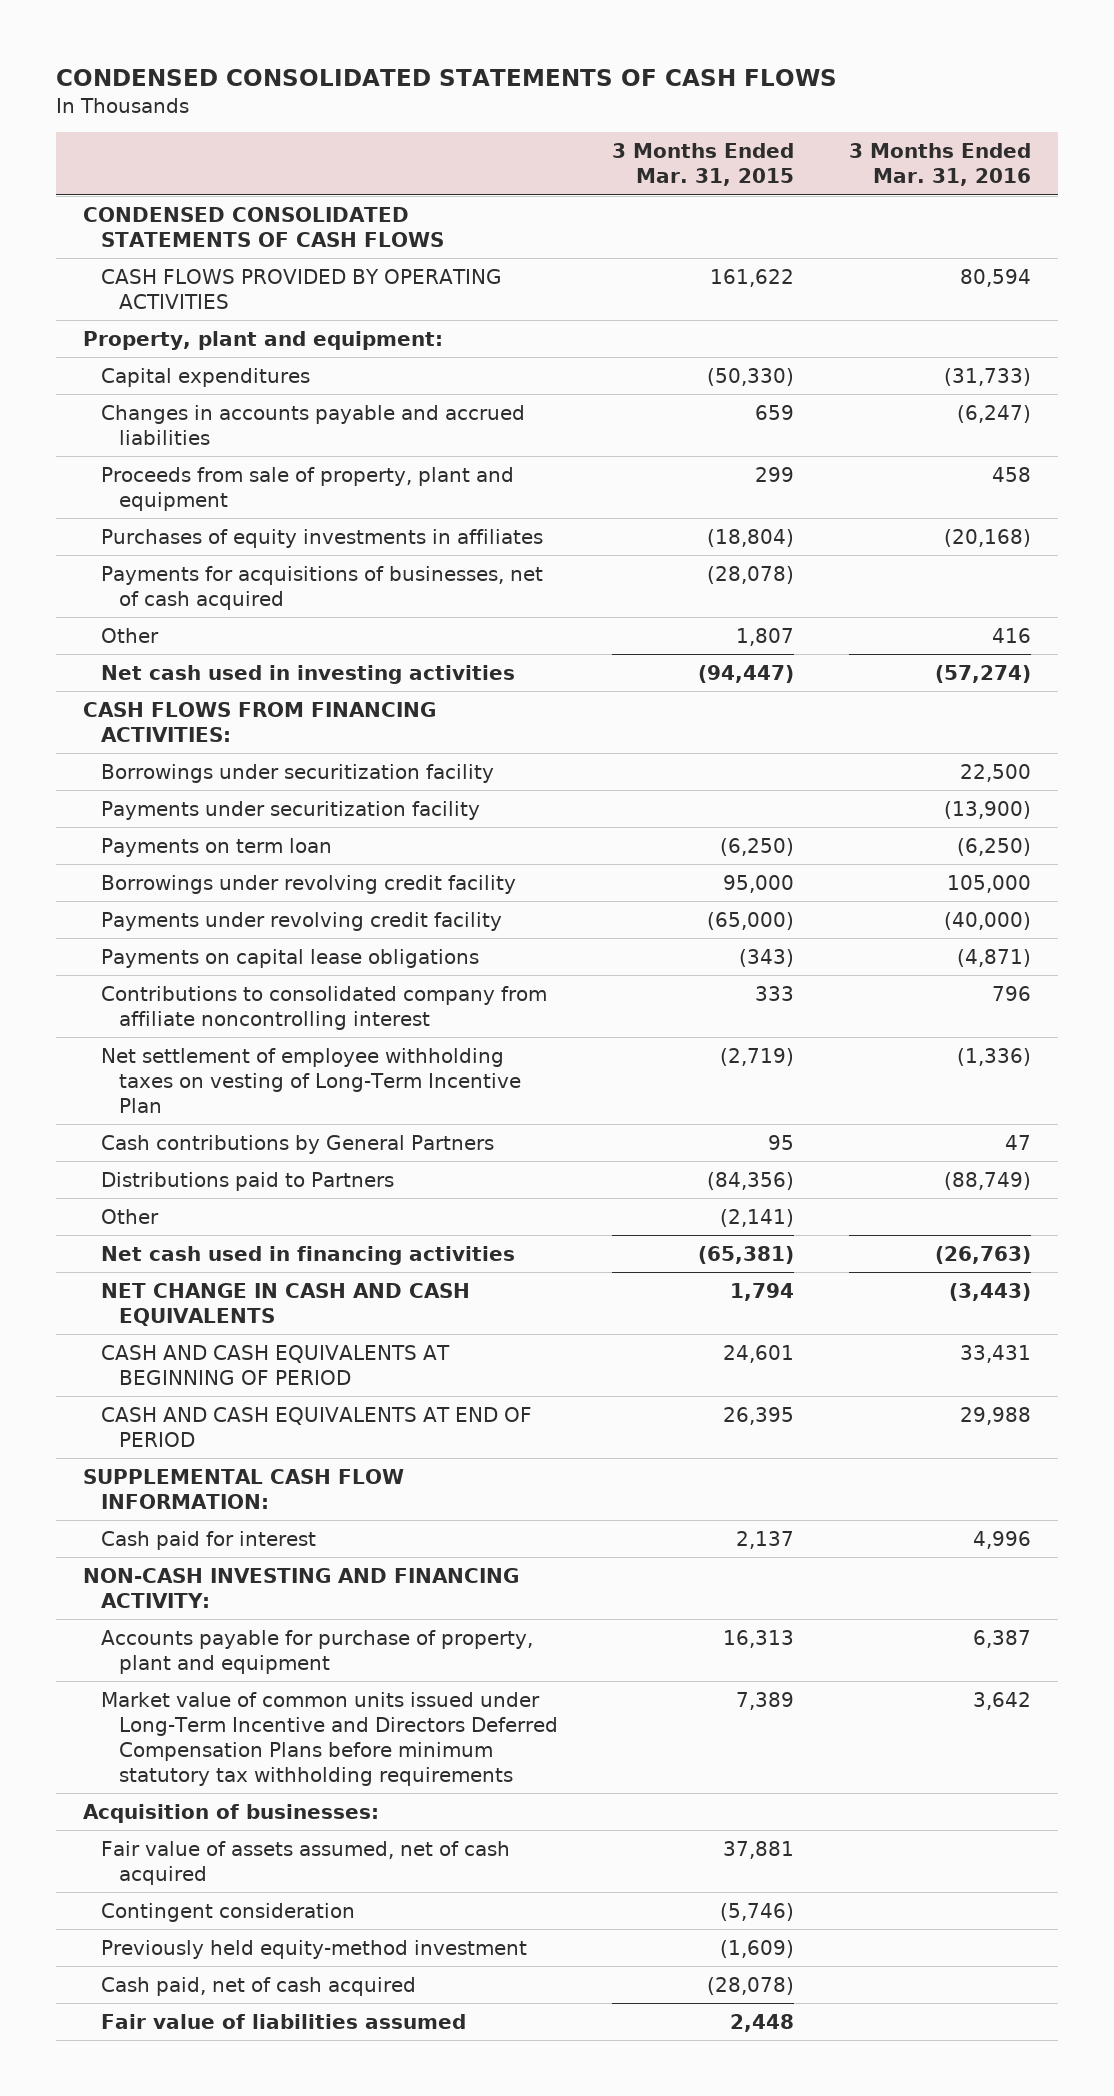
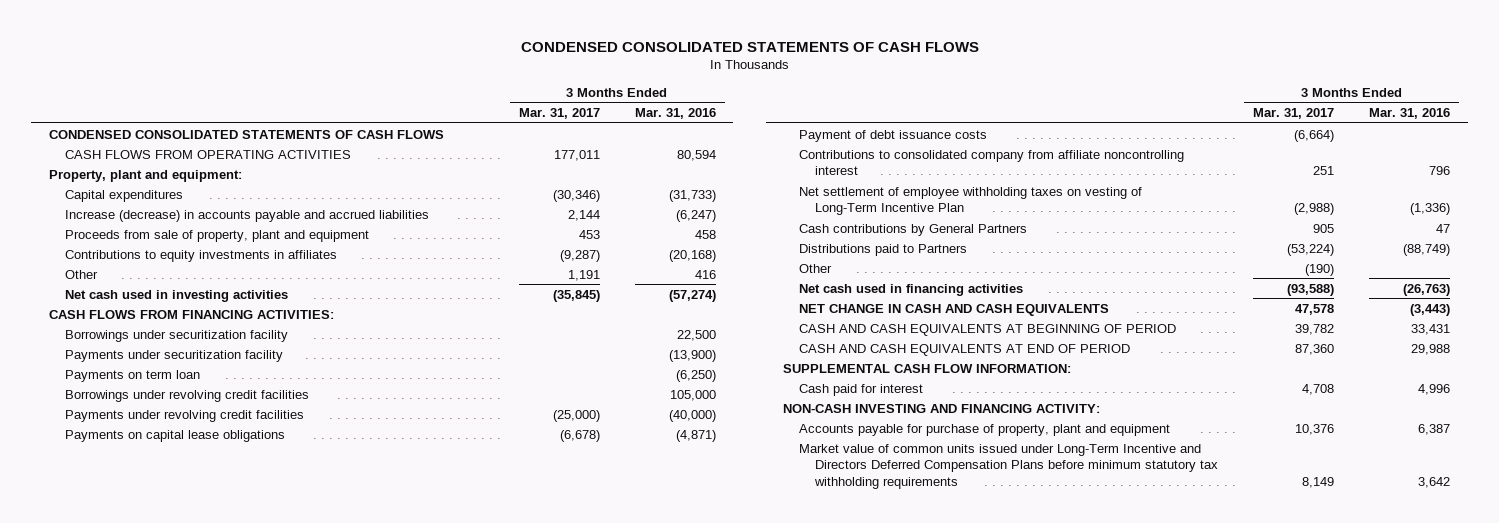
[612,143,795,187] 3 Months Ended Mar. 31, 2015 -> none
none -> [518,108,600,120] Mar. 31, 2017
[100,268,502,309] CASH FLOWS PROVIDED BY OPERATING ACTIVITIES -> [64,149,351,159] CASH FLOWS FROM OPERATING ACTIVITIES
[100,404,525,445] Changes in accounts payable and accrued liabilities -> [64,209,429,222] Increase (decrease) in accounts payable and accrued liabilities
[100,565,543,610] Payments for acquisitions of businesses, net of cash acquired -> none
[100,528,543,548] Purchases of equity investments in affiliates -> [64,249,337,262] Contributions to equity investments in affiliates
[100,874,516,894] Borrowings under revolving credit facility -> [64,389,309,402] Borrowings under revolving credit facilities
[100,911,502,931] Payments under revolving credit facility -> [64,409,304,422] Payments under revolving credit facilities
none -> [799,129,988,142] Payment of debt issuance costs
[83,1803,380,1823] Acquisition of businesses: -> none
[100,1840,510,1885] Fair value of assets assumed, net of cash acquired -> none
[100,1902,355,1922] Contingent consideration -> none
[100,1939,527,1959] Previously held equity-method investment -> none
[100,1976,416,1996] Cash paid, net of cash acquired -> none
[100,2013,466,2029] Fair value of liabilities assumed -> none

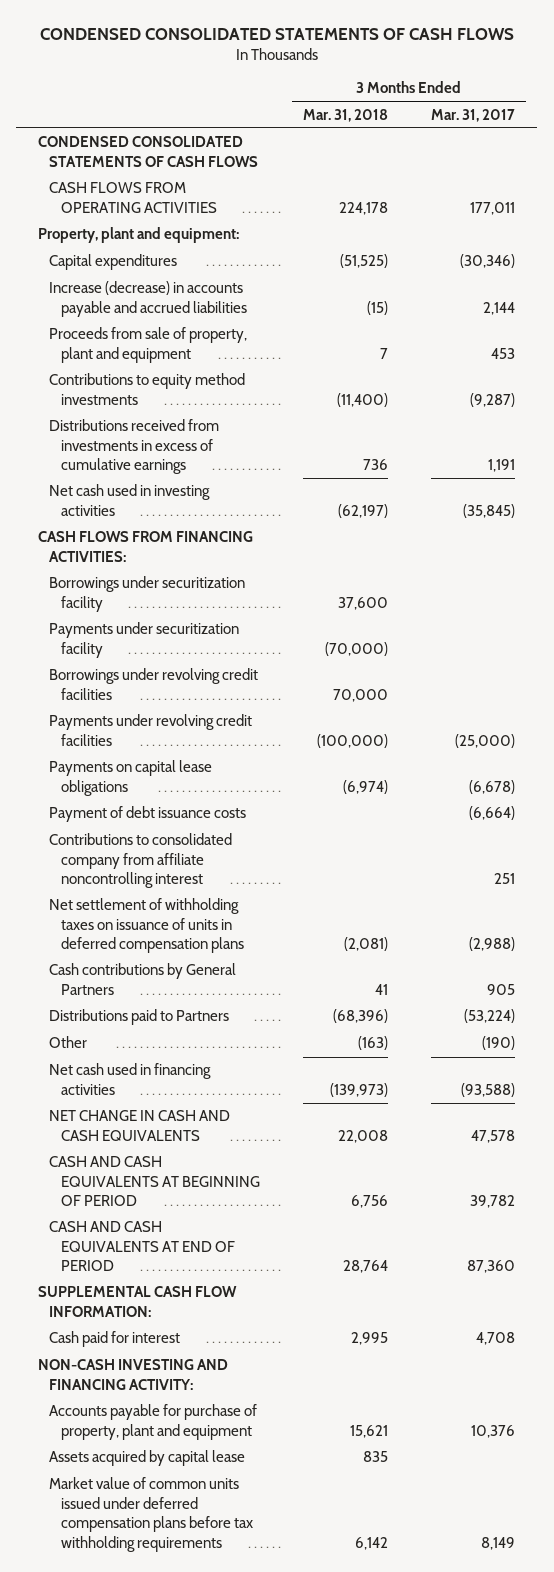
[634,108,716,120] Mar. 31, 2016 -> none
none -> [303,108,389,122] Mar. 31, 2018
[64,249,337,262] Contributions to equity investments in affiliates -> [49,373,246,405] Contributions to equity method investments
[64,269,98,279] Other -> [49,419,220,475] Distributions received from investments in excess of cumulative earnings
[64,369,200,382] Payments on term loan -> none
[799,186,1143,216] Net settlement of employee withholding taxes on vesting of Long-Term Incentive Plan -> [49,898,244,954] Net settlement of withholding taxes on issuance of units in deferred compensation plans
none -> [49,1450,246,1467] Assets acquired by capital lease
[799,443,1219,489] Market value of common units issued under Long-Term Incentive and Directors Deferred Compensation Plans before minimum statutory tax withholding requirements -> [49,1477,253,1552] Market value of common units issued under deferred compensation plans before tax withholding requirements

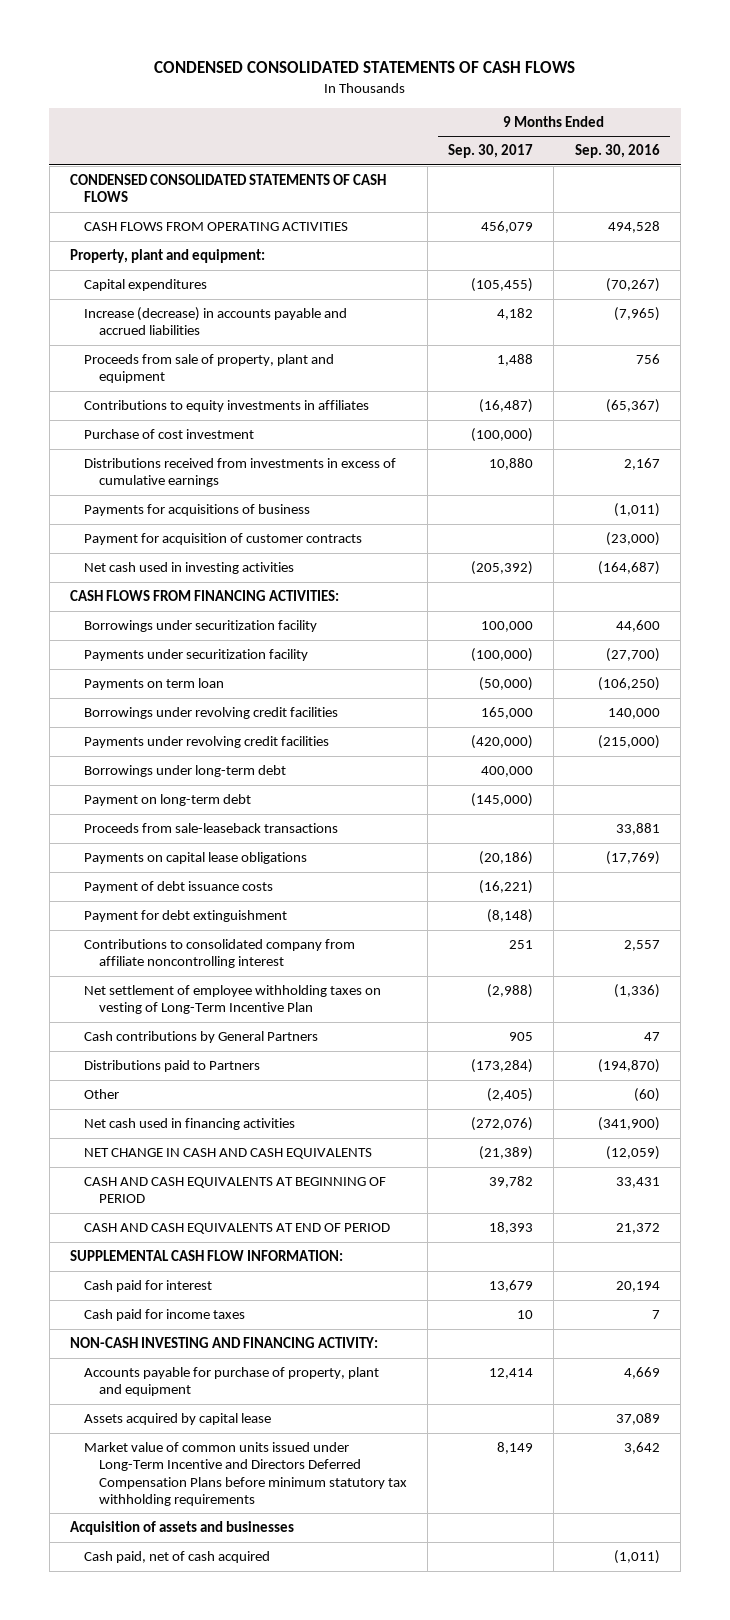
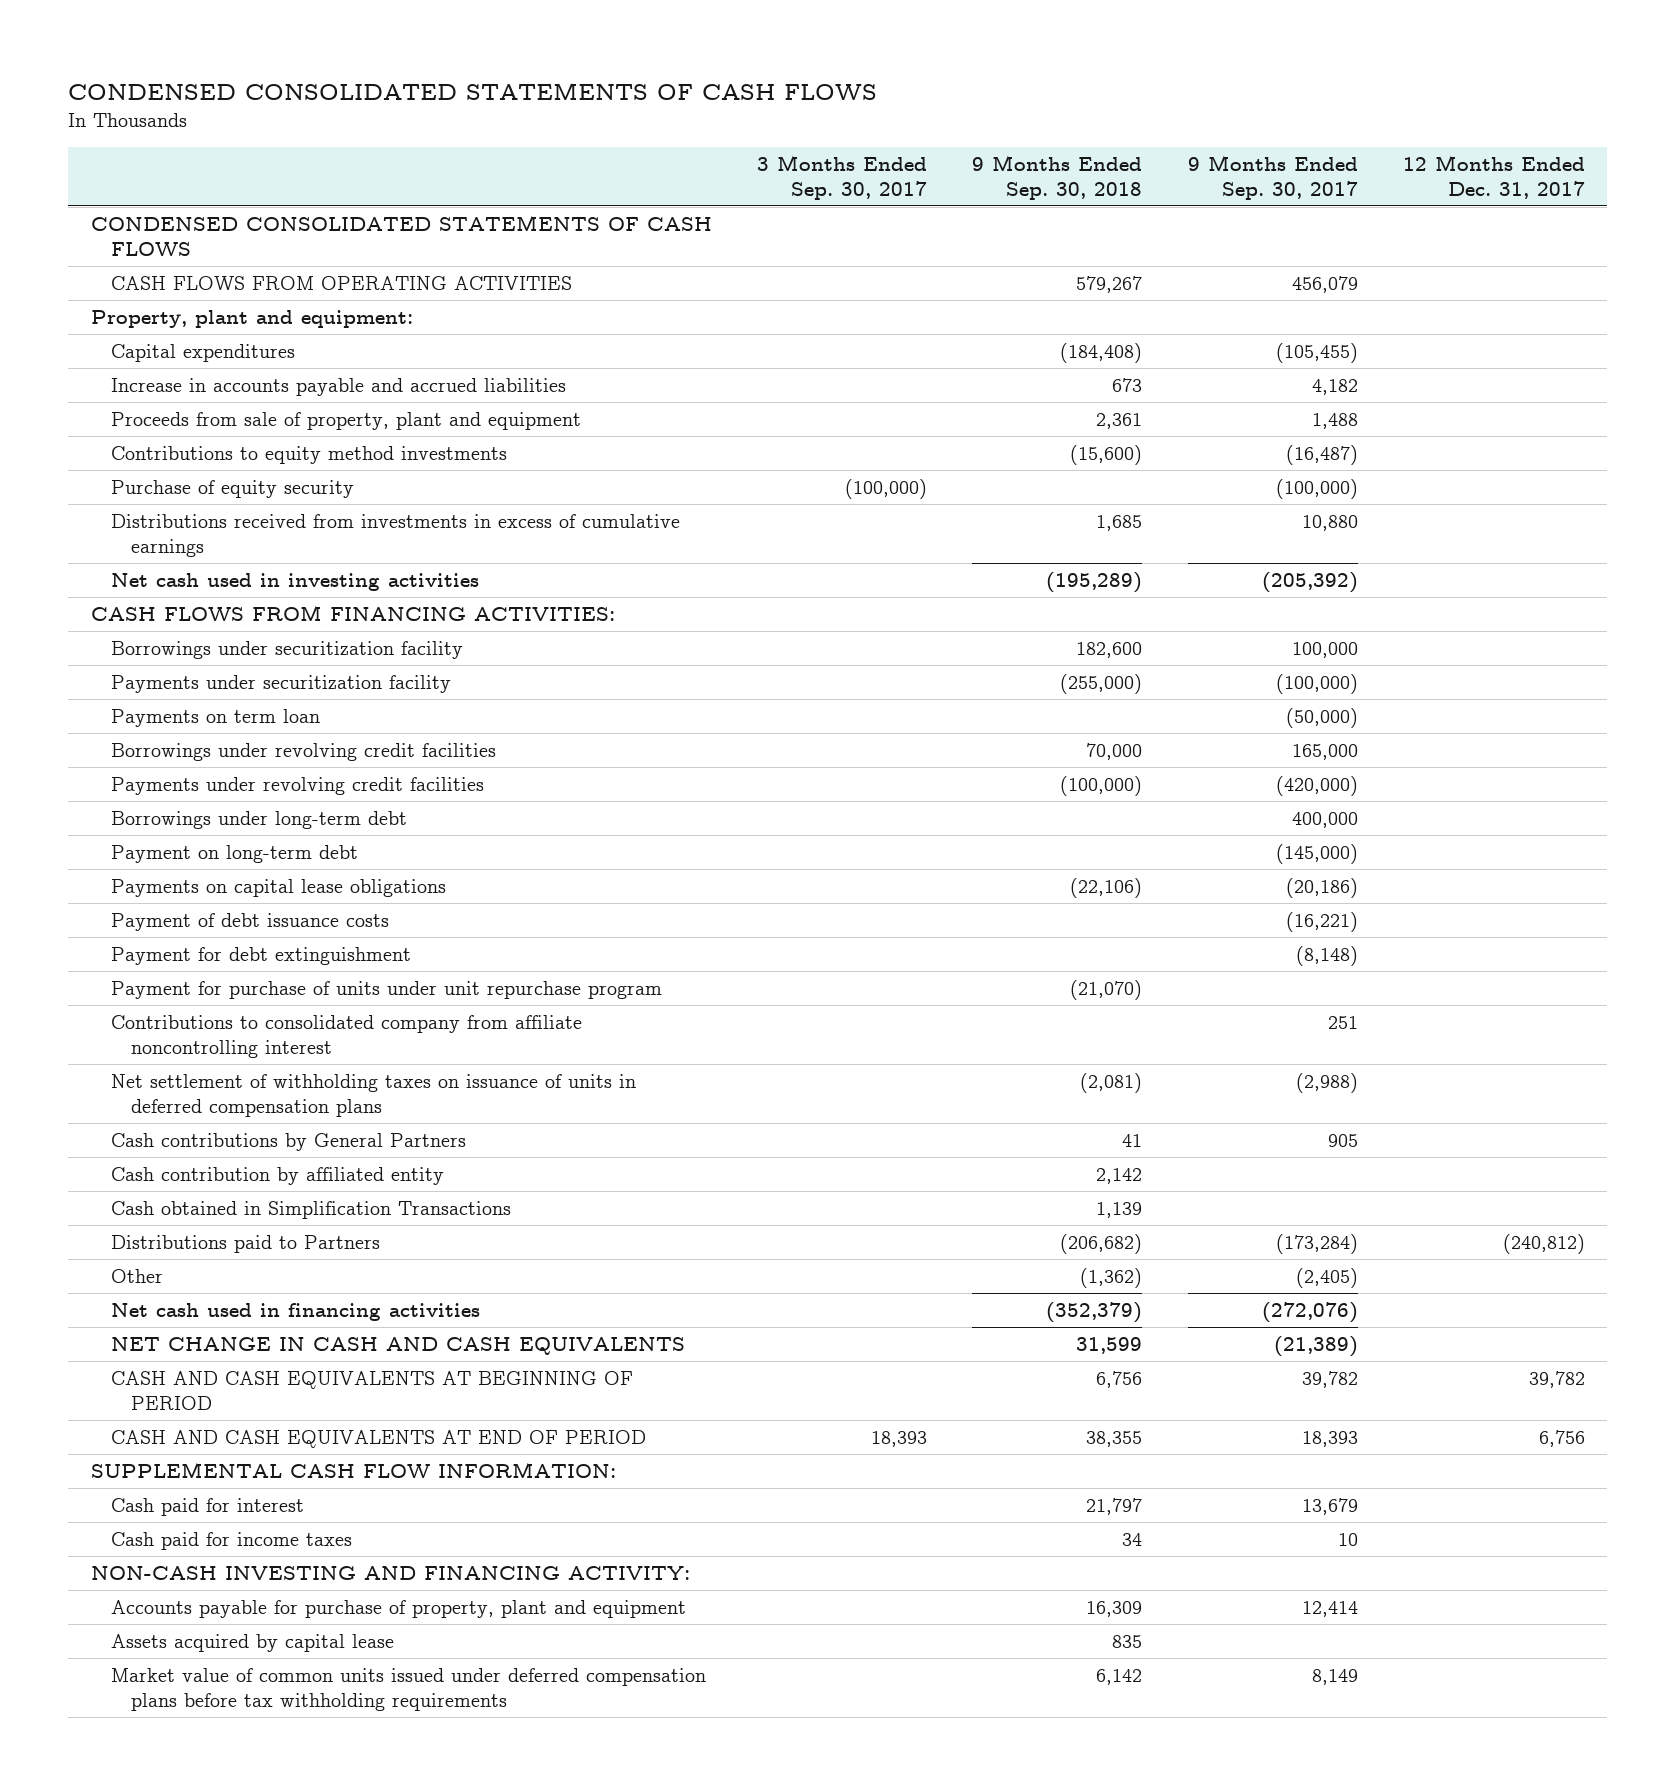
[574,144,660,159] Sep. 30, 2016 -> none
none -> [757,154,928,200] 3 Months Ended Sep. 30, 2017
none -> [972,154,1143,200] 9 Months Ended Sep. 30, 2018
none -> [1402,154,1585,199] 12 Months Ended Dec. 31, 2017
[84,307,348,336] Increase (decrease) in accounts payable and accrued liabilities -> [110,377,566,396] Increase in accounts payable and accrued liabilities
[84,400,370,413] Contributions to equity investments in affiliates -> [110,445,507,464] Contributions to equity method investments
[84,429,255,440] Purchase of cost investment -> [110,479,354,498] Purchase of equity security
[84,504,311,517] Payments for acquisitions of business -> none
[84,533,363,546] Payment for acquisition of customer contracts -> none
[84,823,339,834] Proceeds from sale-leaseback transactions -> none
none -> [110,980,662,999] Payment for purchase of units under unit repurchase program
[84,985,382,1015] Net settlement of employee withholding taxes on vesting of Long-Term Incentive Plan -> [110,1073,636,1117] Net settlement of withholding taxes on issuance of units in deferred compensation plans
none -> [110,1166,444,1185] Cash contribution by affiliated entity
none -> [110,1200,511,1219] Cash obtained in Simplification Transactions
[70,1521,295,1536] Acquisition of assets and businesses -> none
[84,1551,271,1564] Cash paid, net of cash acquired -> none
[84,1442,407,1506] Market value of common units issued under Long-Term Incentive and Directors Deferred Compensation Plans before minimum statutory tax withholding requirements -> [110,1667,706,1711] Market value of common units issued under deferred compensation plans before tax withholding requirements

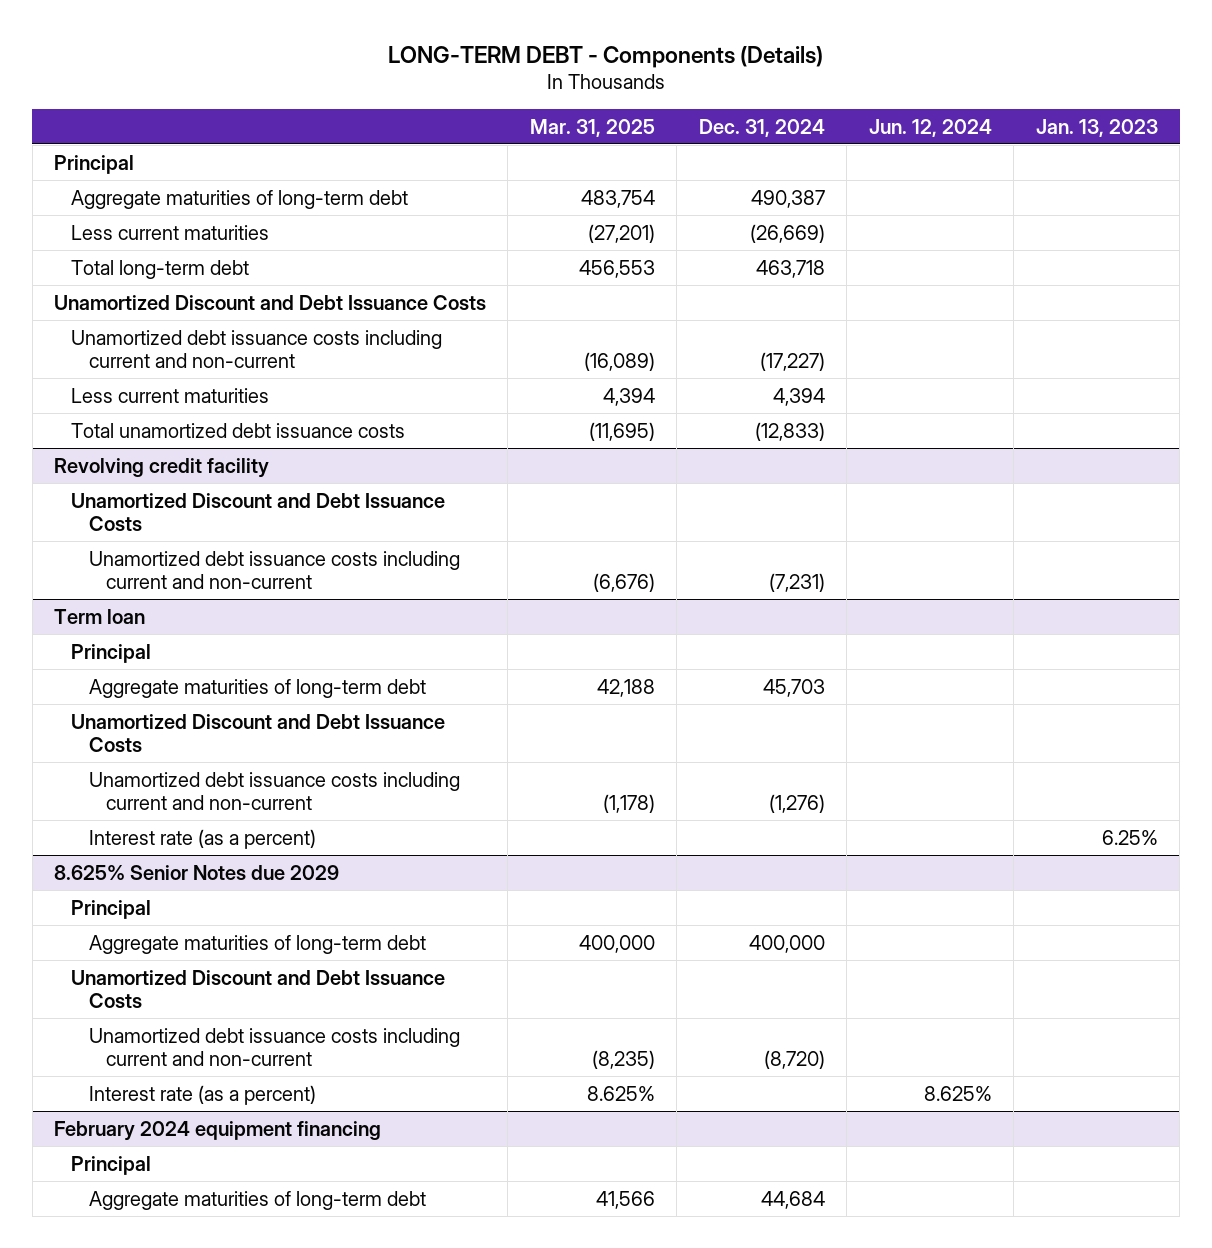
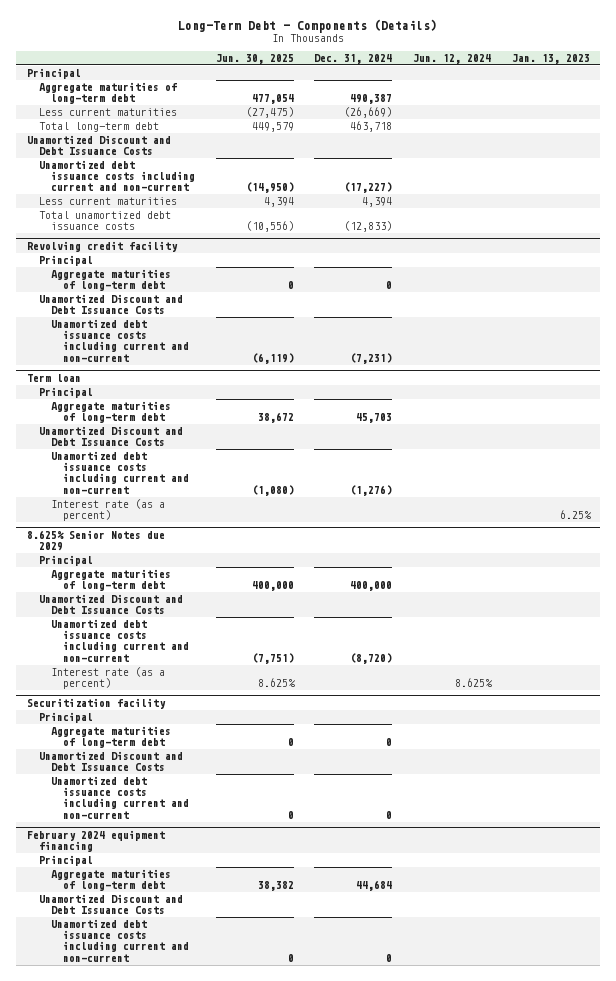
[387,45,823,68] LONG-TERM DEBT - Components (Details) -> [178,19,438,34] Long-Term Debt - Components (Details)
[529,118,655,137] Mar. 31, 2025 -> none
none -> [215,53,294,64] Jun. 30, 2025
none -> [38,255,93,267] Principal
none -> [50,269,171,292] Aggregate maturities of long-term debt
none -> [26,697,166,709] Securitization facility
none -> [38,712,93,724] Principal
none -> [50,726,171,749] Aggregate maturities of long-term debt
none -> [38,751,183,772] Unamortized Discount and Debt Issuance Costs
none -> [50,776,189,819] Unamortized debt issuance costs including current and non-current
none -> [38,894,183,915] Unamortized Discount and Debt Issuance Costs
none -> [50,919,189,962] Unamortized debt issuance costs including current and non-current

